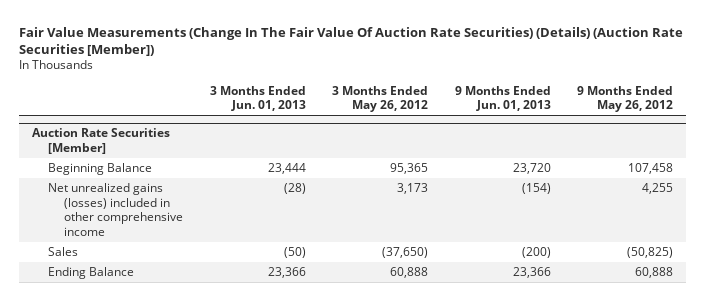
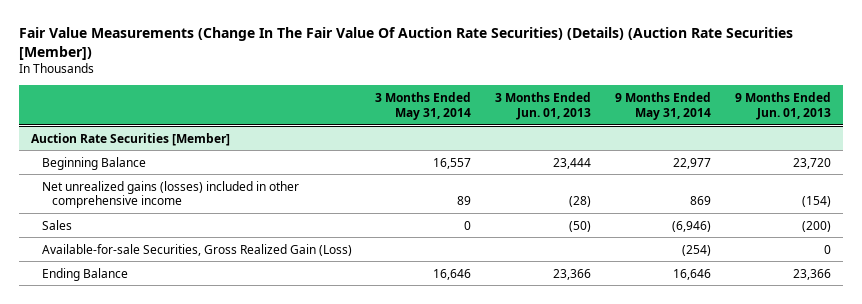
[332,85,429,113] 3 Months Ended May 26, 2012 -> none
[576,85,673,113] 9 Months Ended May 26, 2012 -> none
none -> [375,91,472,120] 3 Months Ended May 31, 2014
none -> [614,91,711,120] 9 Months Ended May 31, 2014
none -> [41,243,352,256] Available-for-sale Securities, Gross Realized Gain (Loss)

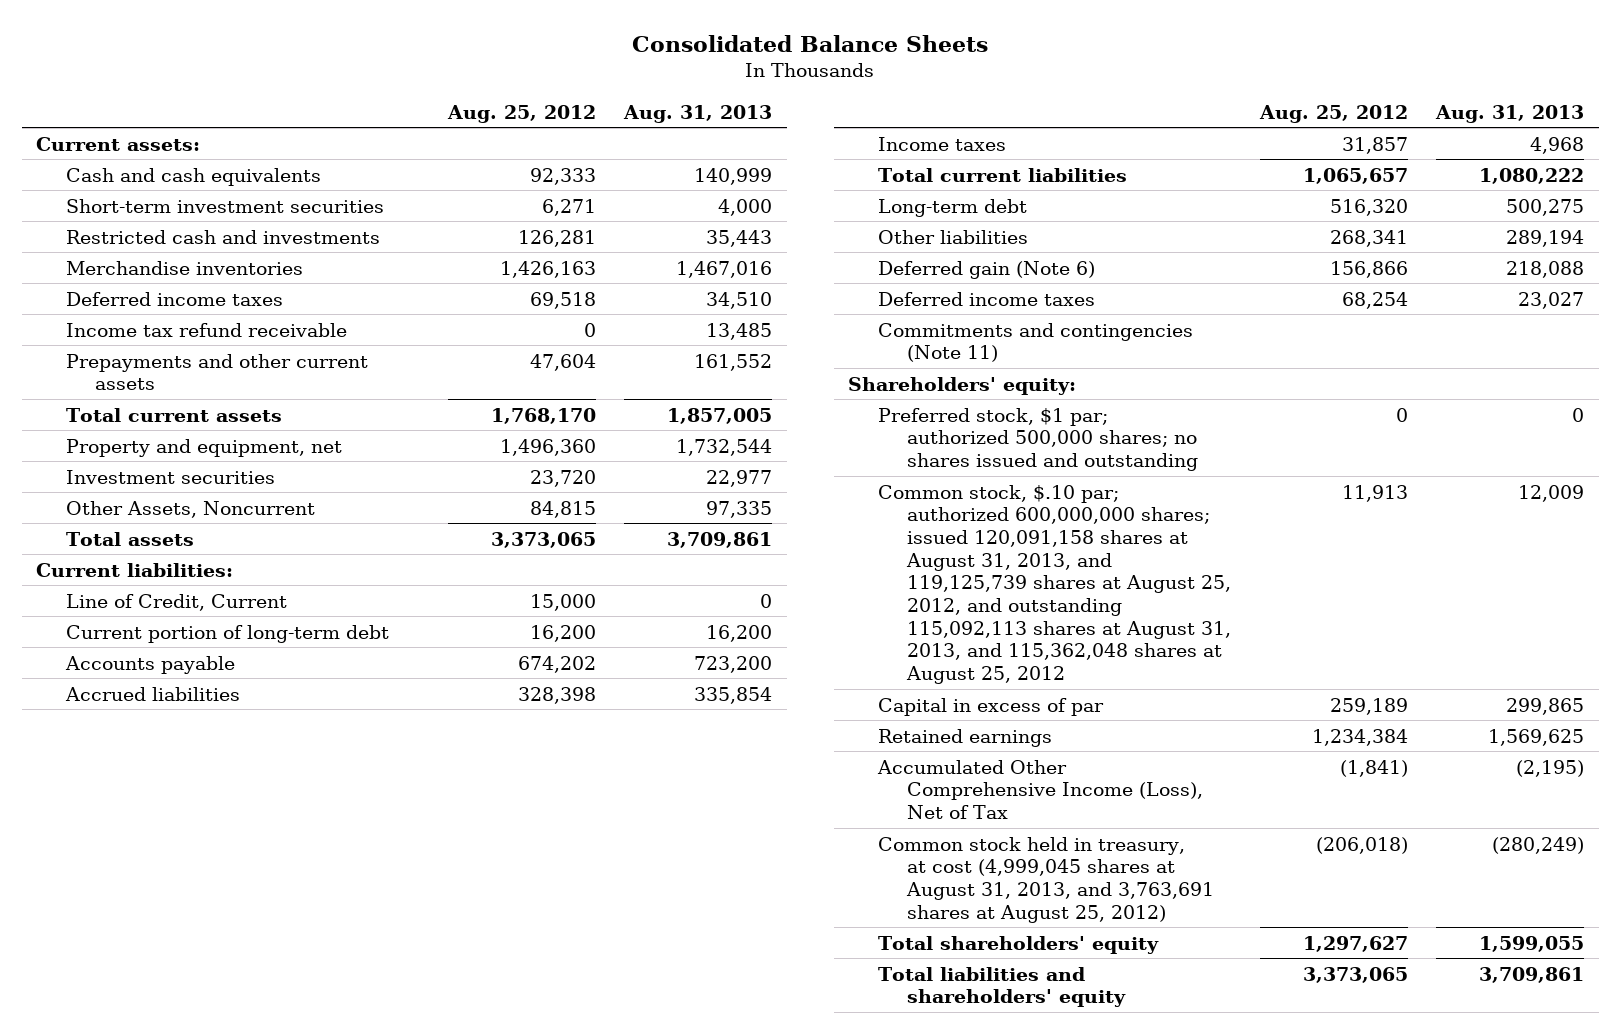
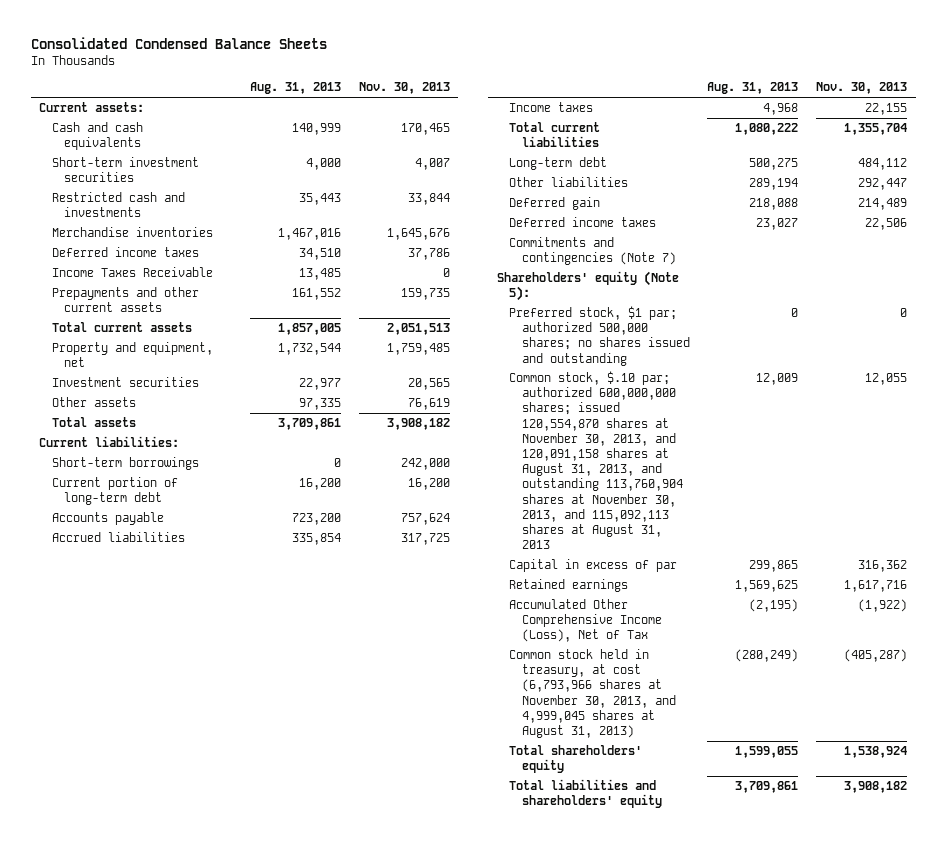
[632,34,989,52] Consolidated Balance Sheets -> [30,37,327,50] Consolidated Condensed Balance Sheets
[446,104,596,123] Aug. 25, 2012 -> none
none -> [358,82,450,95] Nov. 30, 2013
[65,322,347,337] Income tax refund receivable -> [51,267,213,278] Income Taxes Receivable
[65,500,315,518] Other Assets, Noncurrent -> [51,397,136,408] Other assets
[65,593,287,611] Line of Credit, Current -> [51,457,199,471] Short-term borrowings
[877,260,1095,279] Deferred gain (Note 6) -> [509,197,601,211] Deferred gain
[877,322,1193,363] Commitments and contingencies (Note 11) -> [509,237,676,266] Commitments and contingencies (Note 7)
[848,376,1077,395] Shareholders' equity: -> [497,271,680,302] Shareholders' equity (Note 5):
[877,484,1232,684] Common stock, $.10 par; authorized 600,000,000 shares; issued 120,091,158 shares at August 31, 2013, and 119,125,739 shares at August 25, 2012, and outstanding 115,092,113 shares at August 31, 2013, and 115,362,048 shares at August 25, 2012 -> [509,371,683,550] Common stock, $.10 par; authorized 600,000,000 shares; issued 120,554,870 shares at November 30, 2013, and 120,091,158 shares at August 31, 2013, and outstanding 113,760,904 shares at November 30, 2013, and 115,092,113 shares at August 31, 2013
[877,836,1215,923] Common stock held in treasury, at cost (4,999,045 shares at August 31, 2013, and 3,763,691 shares at August 25, 2012) -> [509,649,676,739] Common stock held in treasury, at cost (6,793,966 shares at November 30, 2013, and 4,999,045 shares at August 31, 2013)

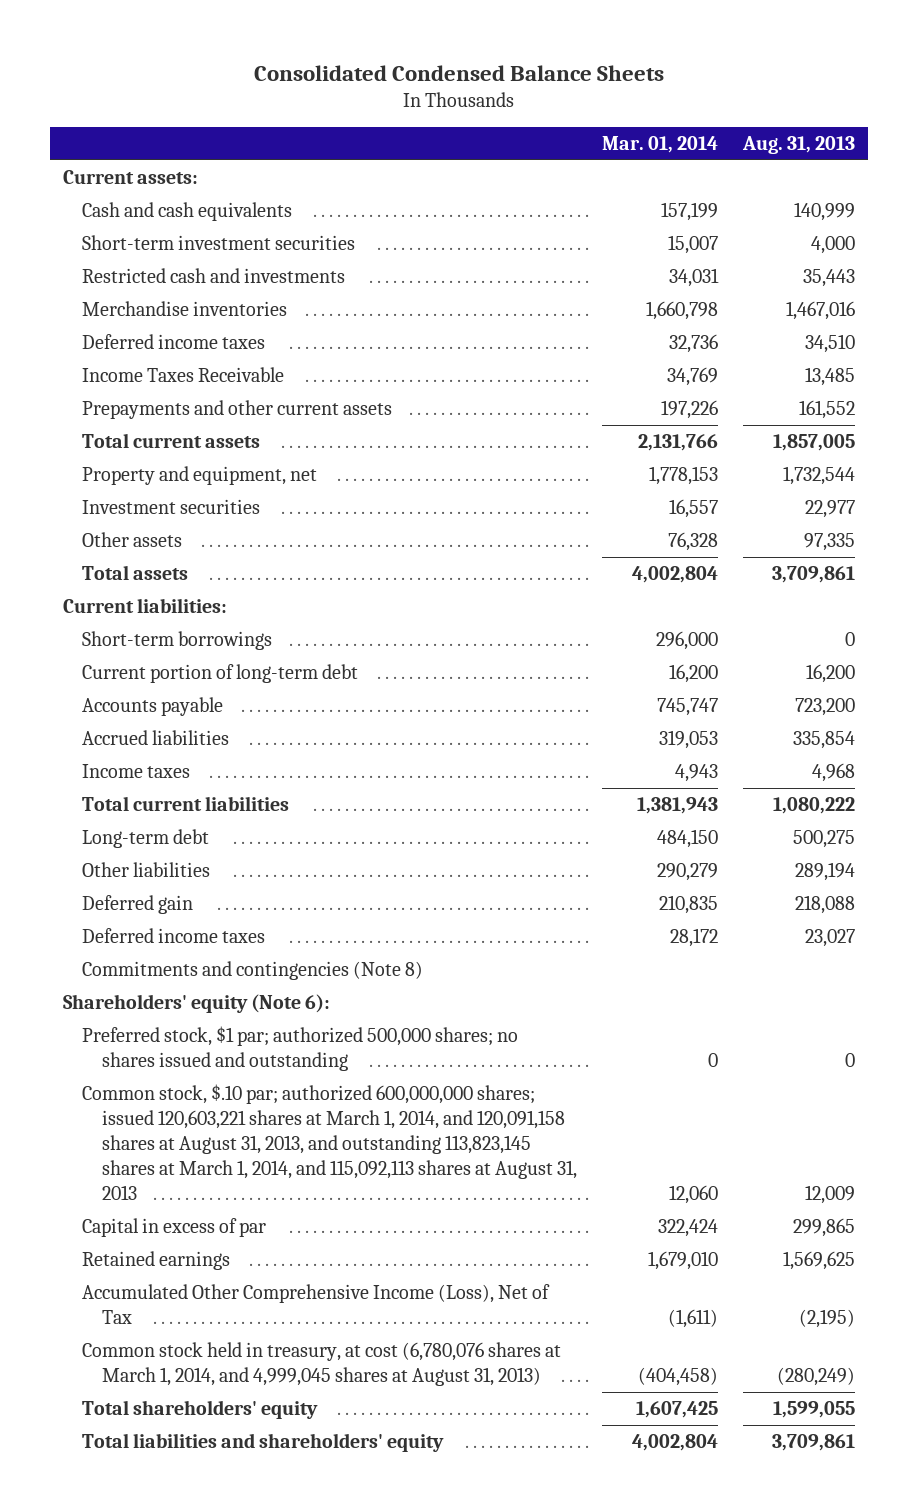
[358,82,450,95] Nov. 30, 2013 -> none
none -> [601,135,718,153] Mar. 01, 2014
[509,237,676,266] Commitments and contingencies (Note 7) -> [82,961,424,981] Commitments and contingencies (Note 8)
[497,271,680,302] Shareholders' equity (Note 5): -> [62,994,330,1014] Shareholders' equity (Note 6):
[509,371,683,550] Common stock, $.10 par; authorized 600,000,000 shares; issued 120,554,870 shares at November 30, 2013, and 120,091,158 shares at August 31, 2013, and outstanding 113,760,904 shares at November 30, 2013, and 115,092,113 shares at August 31, 2013 -> [82,1084,577,1201] Common stock, $.10 par; authorized 600,000,000 shares; issued 120,603,221 shares at March 1, 2014, and 120,091,158 shares at August 31, 2013, and outstanding 113,823,145 shares at March 1, 2014, and 115,092,113 shares at August 31, 2013
[509,649,676,739] Common stock held in treasury, at cost (6,793,966 shares at November 30, 2013, and 4,999,045 shares at August 31, 2013) -> [82,1342,562,1387] Common stock held in treasury, at cost (6,780,076 shares at March 1, 2014, and 4,999,045 shares at August 31, 2013)

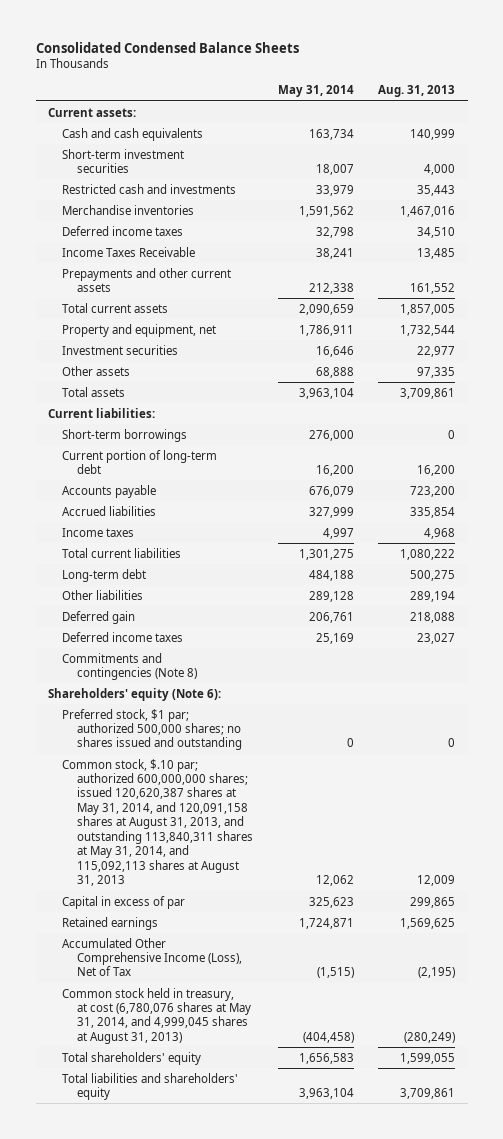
[601,135,718,153] Mar. 01, 2014 -> none
none -> [277,85,354,98] May 31, 2014
[82,1084,577,1201] Common stock, $.10 par; authorized 600,000,000 shares; issued 120,603,221 shares at March 1, 2014, and 120,091,158 shares at August 31, 2013, and outstanding 113,823,145 shares at March 1, 2014, and 115,092,113 shares at August 31, 2013 -> [62,758,253,887] Common stock, $.10 par; authorized 600,000,000 shares; issued 120,620,387 shares at May 31, 2014, and 120,091,158 shares at August 31, 2013, and outstanding 113,840,311 shares at May 31, 2014, and 115,092,113 shares at August 31, 2013
[82,1342,562,1387] Common stock held in treasury, at cost (6,780,076 shares at March 1, 2014, and 4,999,045 shares at August 31, 2013) -> [62,987,251,1044] Common stock held in treasury, at cost (6,780,076 shares at May 31, 2014, and 4,999,045 shares at August 31, 2013)

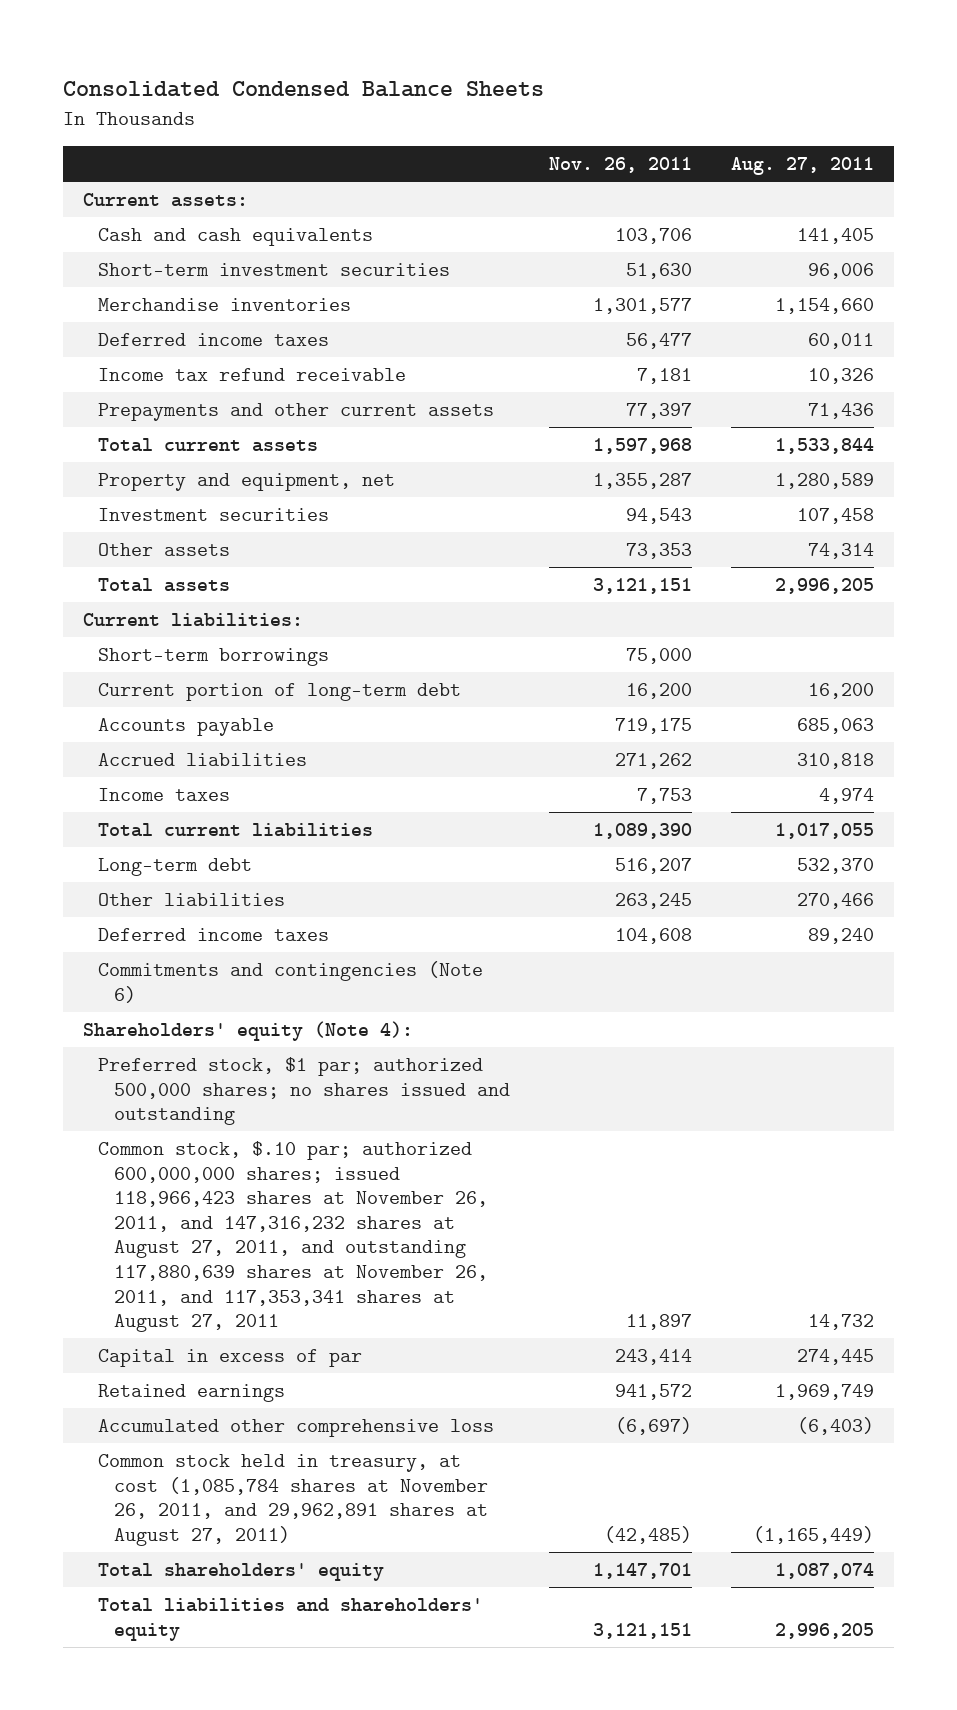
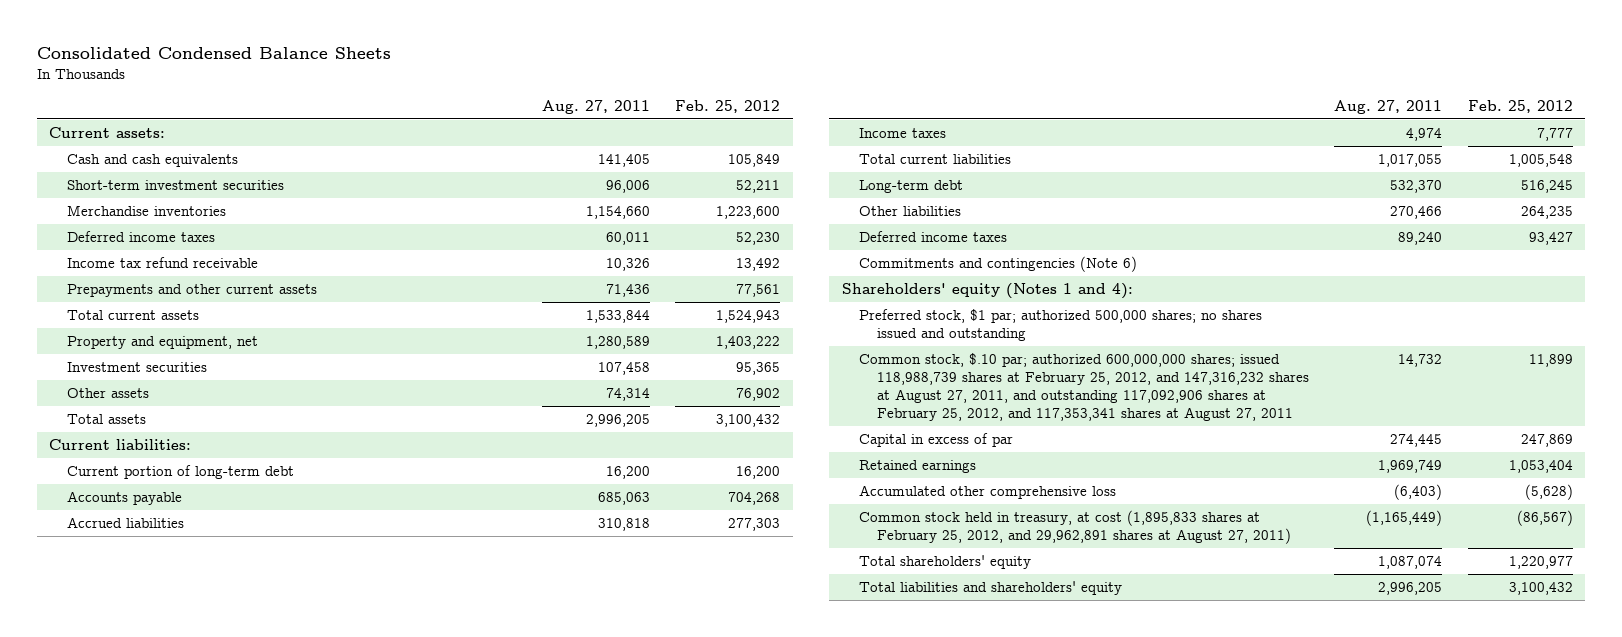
[549,156,693,173] Nov. 26, 2011 -> none
none -> [675,99,781,113] Feb. 25, 2012
[98,648,330,667] Short-term borrowings -> none
[82,1021,413,1042] Shareholders' equity (Note 4): -> [841,282,1133,299] Shareholders' equity (Notes 1 and 4):
[98,1141,488,1333] Common stock, $.10 par; authorized 600,000,000 shares; issued 118,966,423 shares at November 26, 2011, and 147,316,232 shares at August 27, 2011, and outstanding 117,880,639 shares at November 26, 2011, and 117,353,341 shares at August 27, 2011 -> [859,352,1310,421] Common stock, $.10 par; authorized 600,000,000 shares; issued 118,988,739 shares at February 25, 2012, and 147,316,232 shares at August 27, 2011, and outstanding 117,092,906 shares at February 25, 2012, and 117,353,341 shares at August 27, 2011
[98,1454,488,1546] Common stock held in treasury, at cost (1,085,784 shares at November 26, 2011, and 29,962,891 shares at August 27, 2011) -> [859,509,1292,544] Common stock held in treasury, at cost (1,895,833 shares at February 25, 2012, and 29,962,891 shares at August 27, 2011)

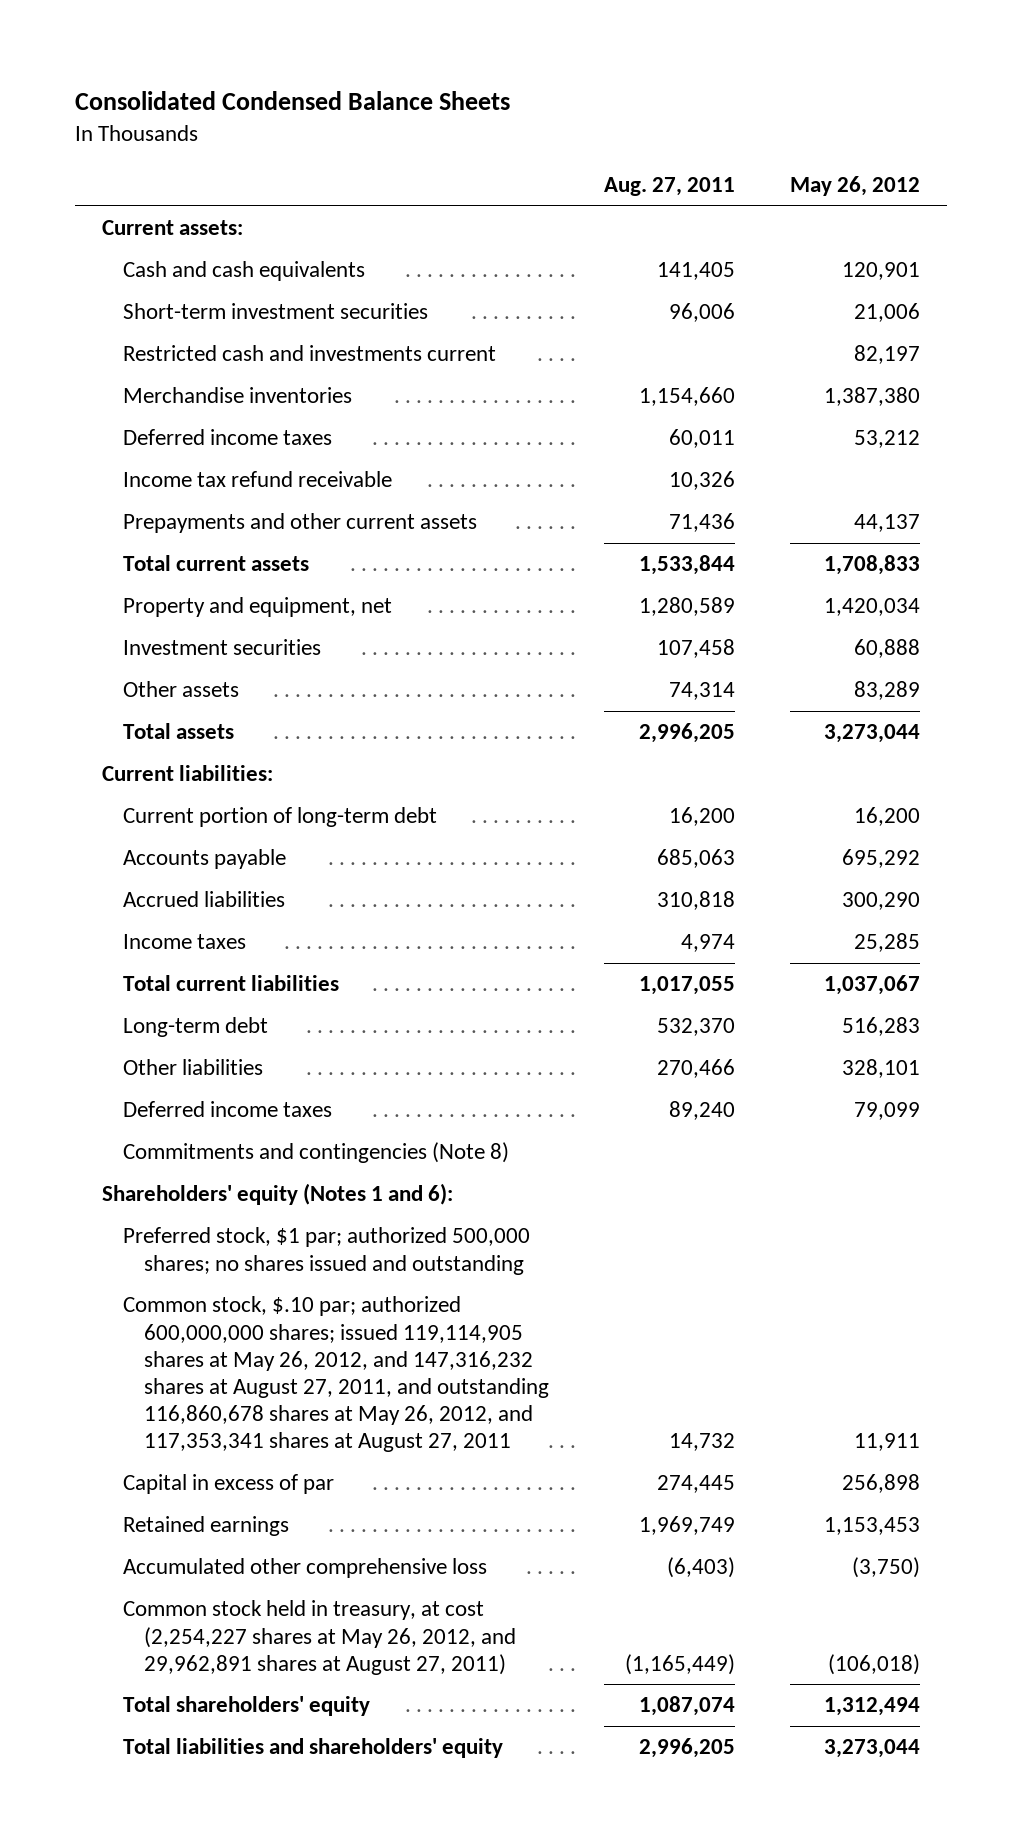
[675,99,781,113] Feb. 25, 2012 -> none
none -> [789,176,920,197] May 26, 2012
none -> [123,345,497,362] Restricted cash and investments current
[859,255,1138,272] Commitments and contingencies (Note 6) -> [123,1142,510,1164] Commitments and contingencies (Note 8)
[841,282,1133,299] Shareholders' equity (Notes 1 and 4): -> [102,1183,454,1206] Shareholders' equity (Notes 1 and 6):
[859,352,1310,421] Common stock, $.10 par; authorized 600,000,000 shares; issued 118,988,739 shares at February 25, 2012, and 147,316,232 shares at August 27, 2011, and outstanding 117,092,906 shares at February 25, 2012, and 117,353,341 shares at August 27, 2011 -> [123,1296,549,1453] Common stock, $.10 par; authorized 600,000,000 shares; issued 119,114,905 shares at May 26, 2012, and 147,316,232 shares at August 27, 2011, and outstanding 116,860,678 shares at May 26, 2012, and 117,353,341 shares at August 27, 2011
[859,509,1292,544] Common stock held in treasury, at cost (1,895,833 shares at February 25, 2012, and 29,962,891 shares at August 27, 2011) -> [123,1600,516,1675] Common stock held in treasury, at cost (2,254,227 shares at May 26, 2012, and 29,962,891 shares at August 27, 2011)

